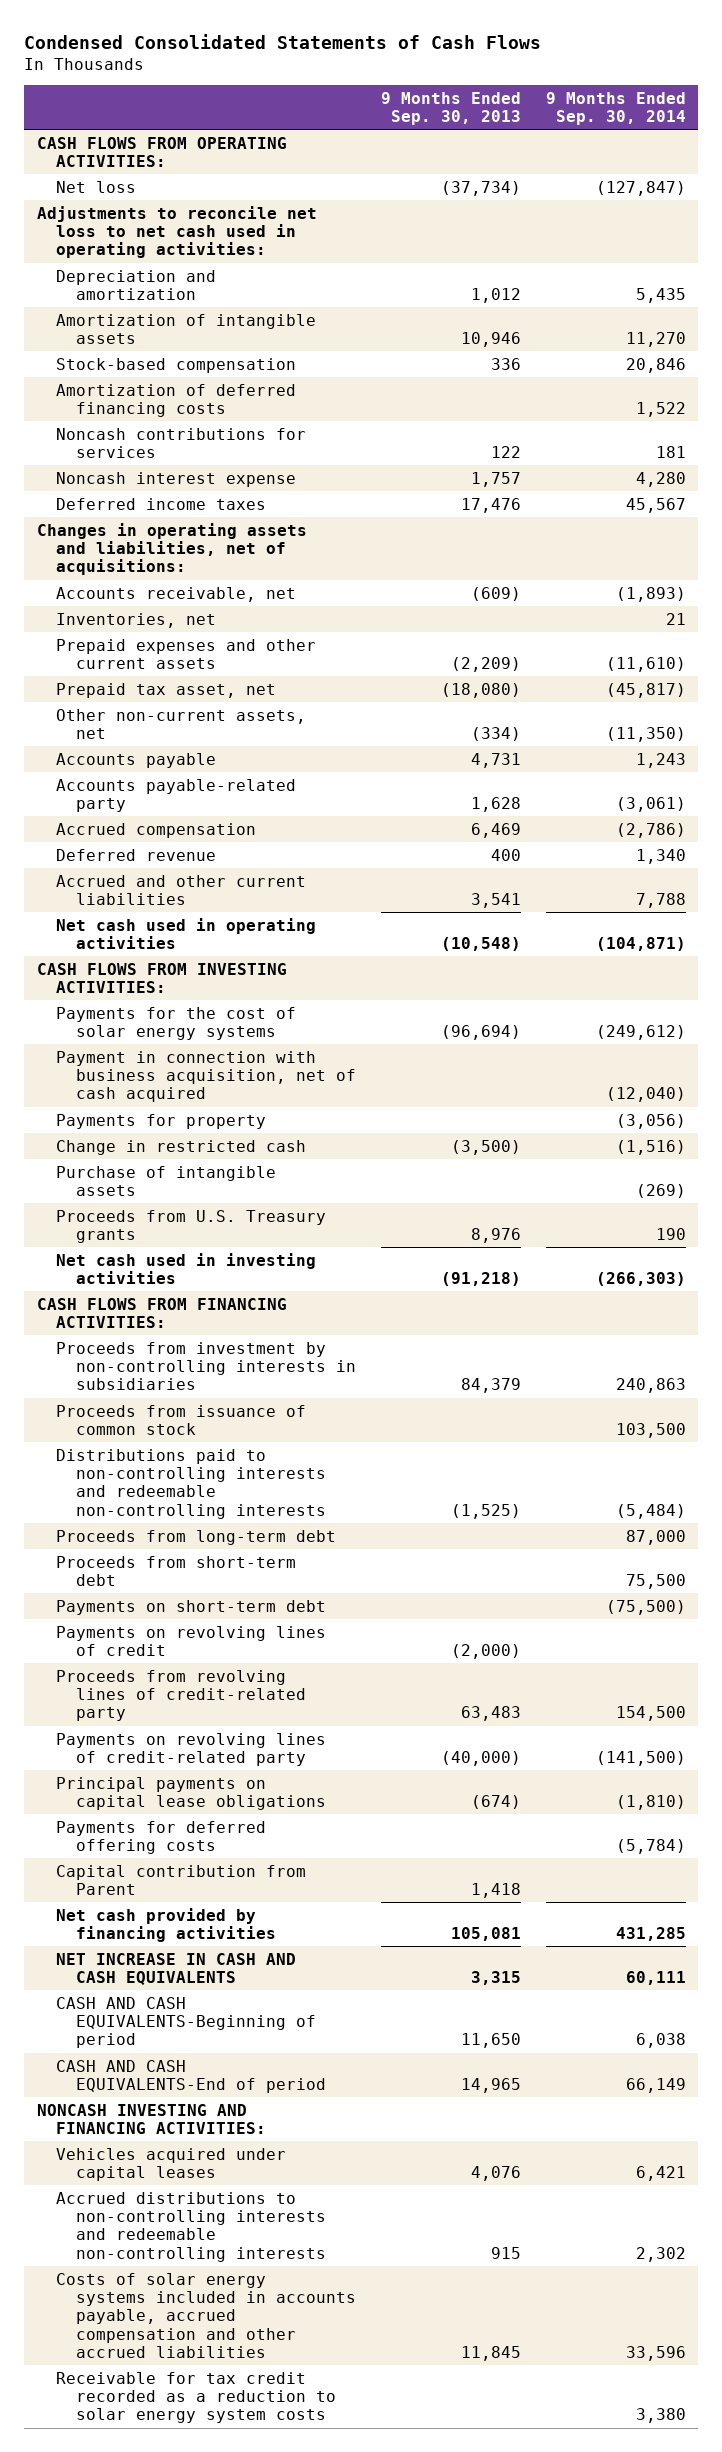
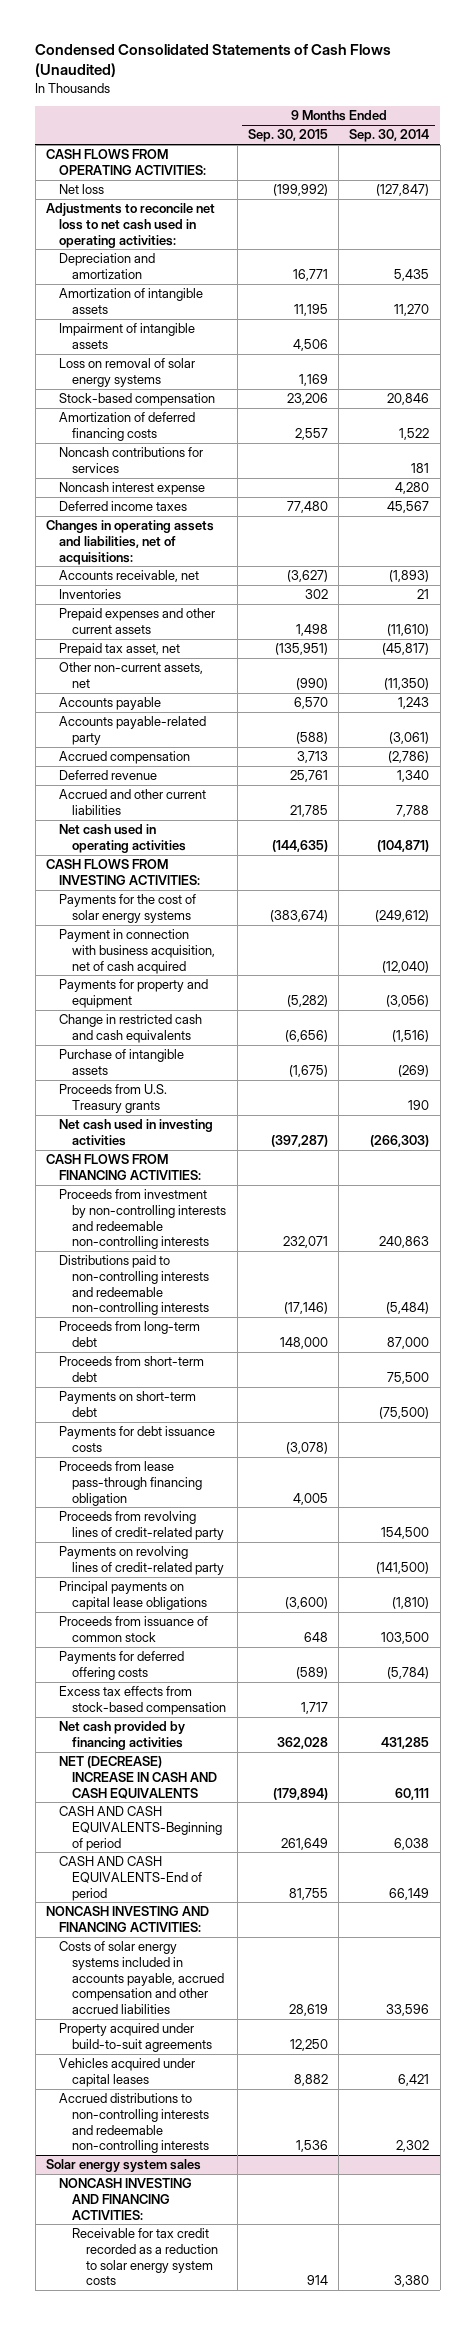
[24,33,542,49] Condensed Consolidated Statements of Cash Flows -> [35,44,392,78] Condensed Consolidated Statements of Cash Flows (Unaudited)
[380,91,521,126] 9 Months Ended Sep. 30, 2013 -> none
none -> [247,129,328,143] Sep. 30, 2015
none -> [59,323,196,349] Impairment of intangible assets
none -> [59,358,196,387] Loss on removal of solar energy systems
[56,612,217,628] Inventories, net -> [59,589,122,600] Inventories
[56,1113,267,1129] Payments for property -> [59,979,209,1008] Payments for property and equipment
[56,1139,307,1155] Change in restricted cash -> [59,1014,203,1043] Change in restricted cash and cash equivalents
[56,1341,357,1391] Proceeds from investment by non-controlling interests in subsidiaries -> [59,1189,227,1250] Proceeds from investment by non-controlling interests and redeemable non-controlling interests
[56,1625,327,1656] Payments on revolving lines of credit -> none
none -> [59,1426,216,1452] Payments for debt issuance costs
none -> [59,1461,203,1506] Proceeds from lease pass-through financing obligation
[56,1404,307,1435] Proceeds from issuance of common stock -> [59,1616,209,1642] Proceeds from issuance of common stock
[56,1864,307,1895] Capital contribution from Parent -> none
none -> [59,1686,227,1715] Excess tax effects from stock-based compensation
[56,1952,297,1985] NET INCREASE IN CASH AND CASH EQUIVALENTS -> [59,1756,218,1799] NET (DECREASE) INCREASE IN CASH AND CASH EQUIVALENTS
[56,2272,357,2359] Costs of solar energy systems included in accounts payable, accrued compensation and other accrued liabilities -> [59,1941,225,2014] Costs of solar energy systems included in accounts payable, accrued compensation and other accrued liabilities
none -> [59,2023,213,2052] Property acquired under build-to-suit agreements
none -> [45,2159,201,2173] Solar energy system sales
none -> [59,2178,193,2220] NONCASH INVESTING AND FINANCING ACTIVITIES:

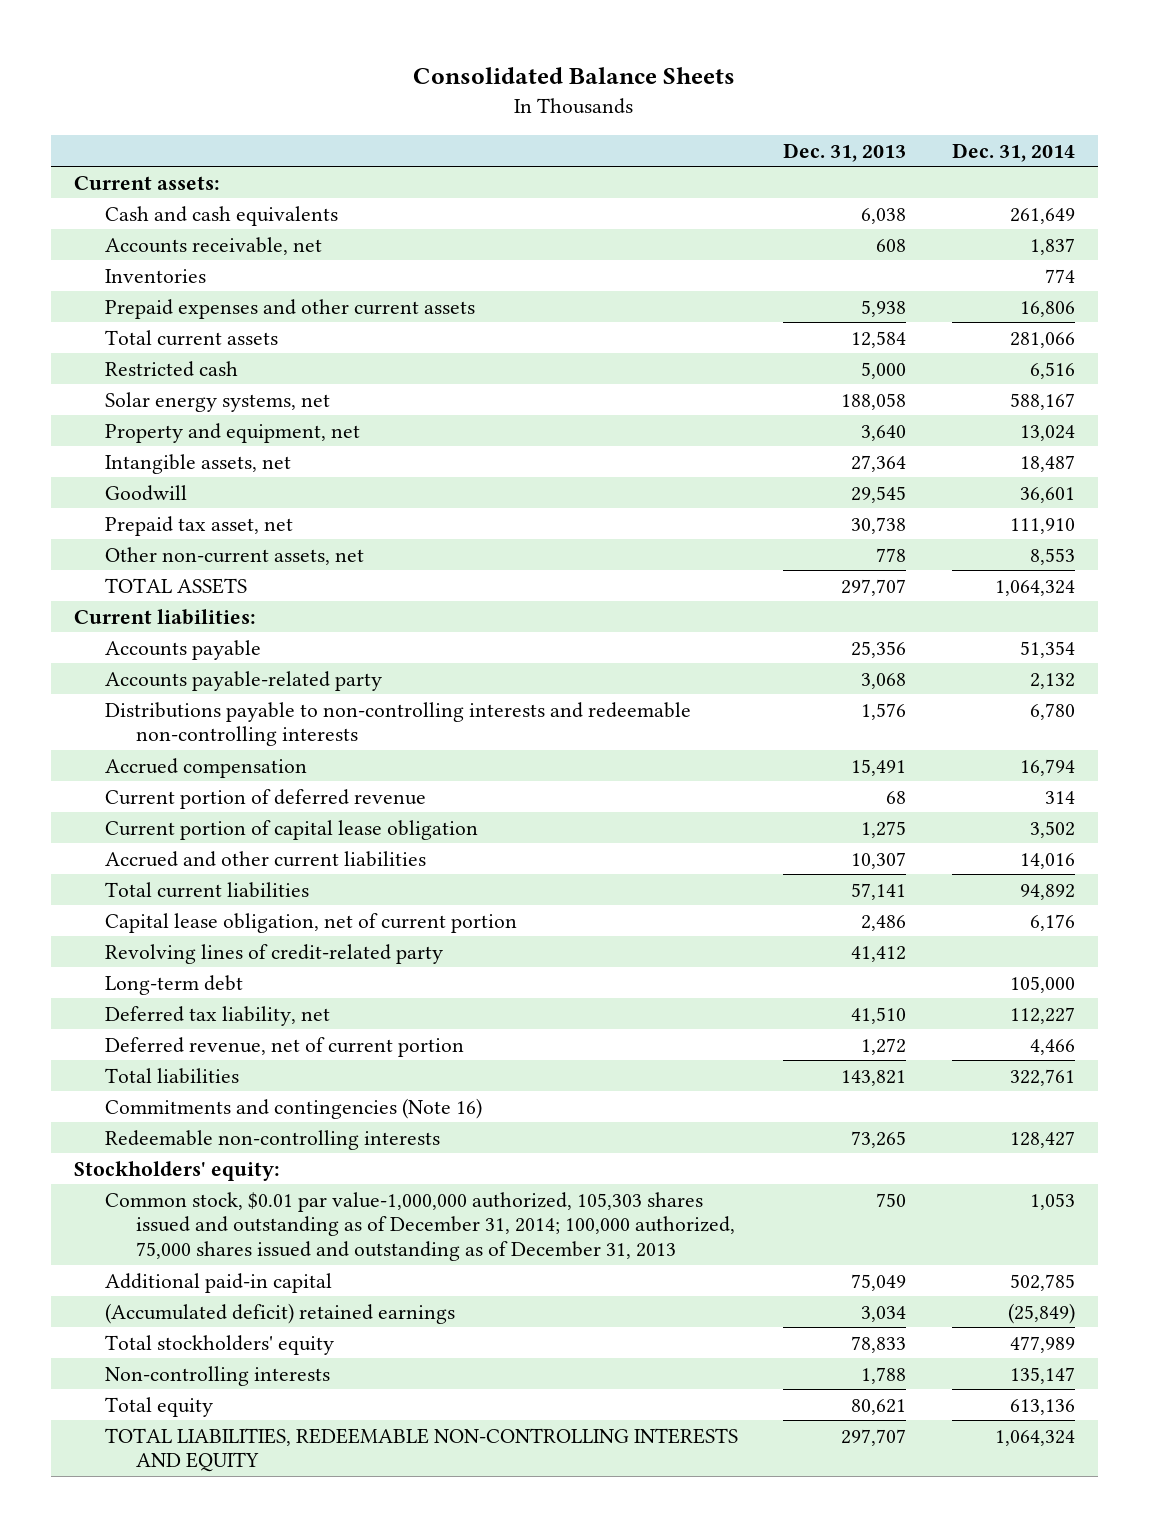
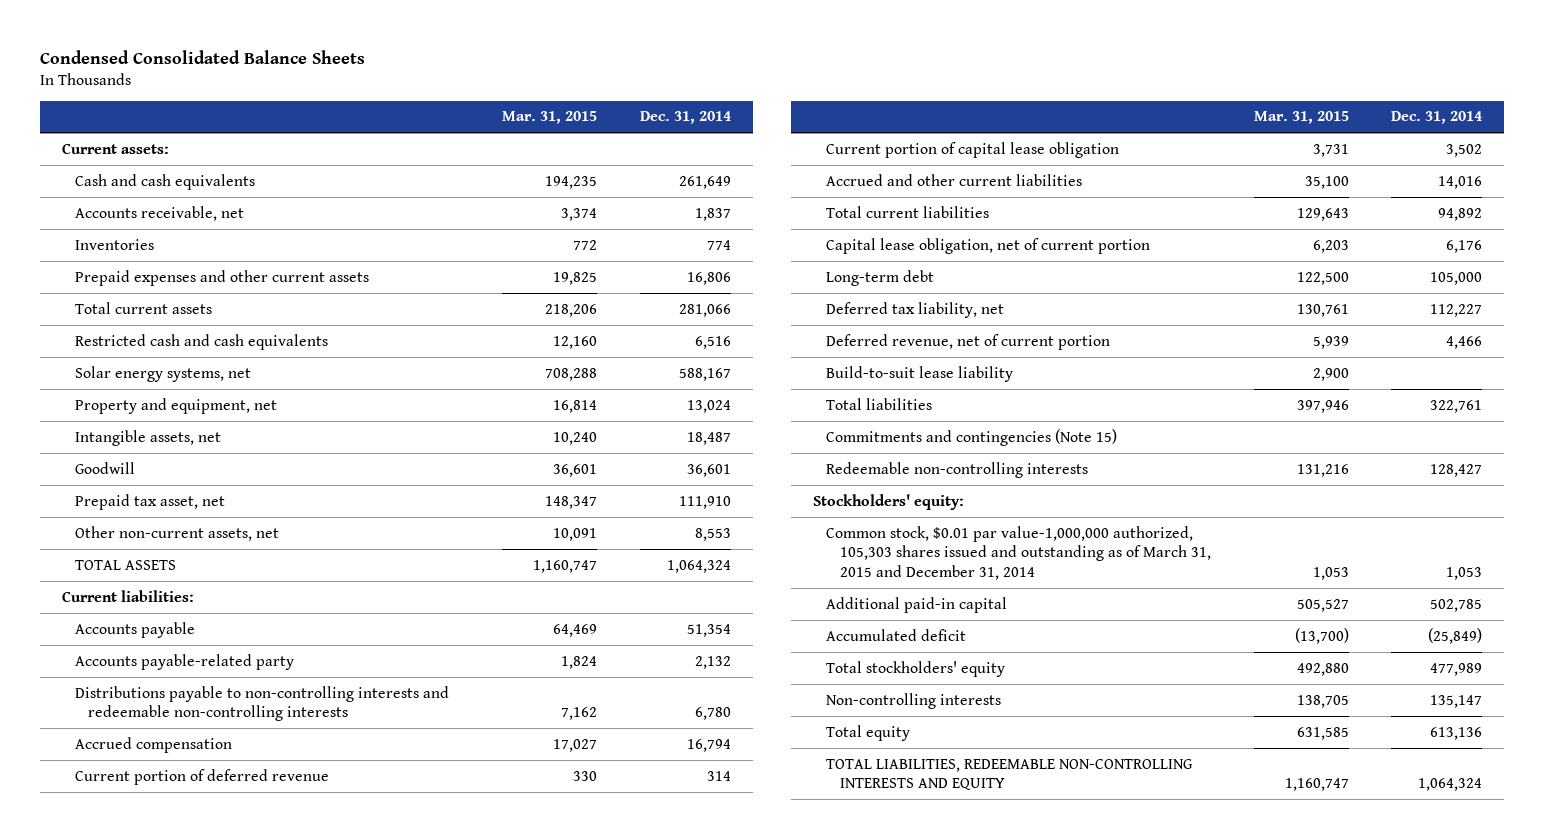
[413,67,736,85] Consolidated Balance Sheets -> [40,50,366,65] Condensed Consolidated Balance Sheets
[783,142,907,162] Dec. 31, 2013 -> none
none -> [502,111,598,125] Mar. 31, 2015
[104,360,238,377] Restricted cash -> [74,333,328,350] Restricted cash and cash equivalents
[104,943,443,964] Revolving lines of credit-related party -> none
none -> [826,365,1014,382] Build-to-suit lease liability
[104,1097,482,1119] Commitments and contingencies (Note 16) -> [826,428,1118,446] Commitments and contingencies (Note 15)
[104,1191,735,1262] Common stock, $0.01 par value-1,000,000 authorized, 105,303 shares issued and outstanding as of December 31, 2014; 100,000 authorized, 75,000 shares issued and outstanding as of December 31, 2013 -> [826,525,1211,581] Common stock, $0.01 par value-1,000,000 authorized, 105,303 shares issued and outstanding as of March 31, 2015 and December 31, 2014
[104,1302,455,1324] (Accumulated deficit) retained earnings -> [826,628,967,641] Accumulated deficit

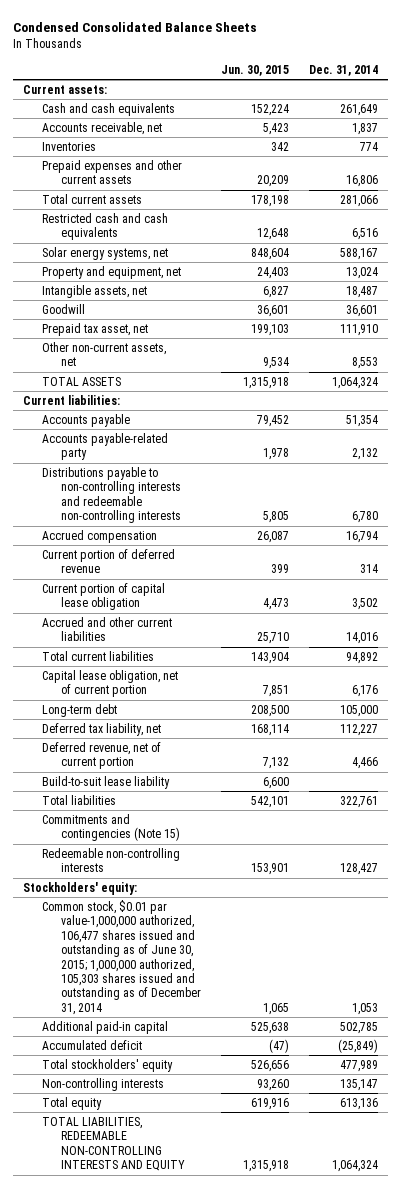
[502,111,598,125] Mar. 31, 2015 -> none
none -> [221,64,290,76] Jun. 30, 2015
[826,525,1211,581] Common stock, $0.01 par value-1,000,000 authorized, 105,303 shares issued and outstanding as of March 31, 2015 and December 31, 2014 -> [42,899,202,1015] Common stock, $0.01 par value-1,000,000 authorized, 106,477 shares issued and outstanding as of June 30, 2015; 1,000,000 authorized, 105,303 shares issued and outstanding as of December 31, 2014

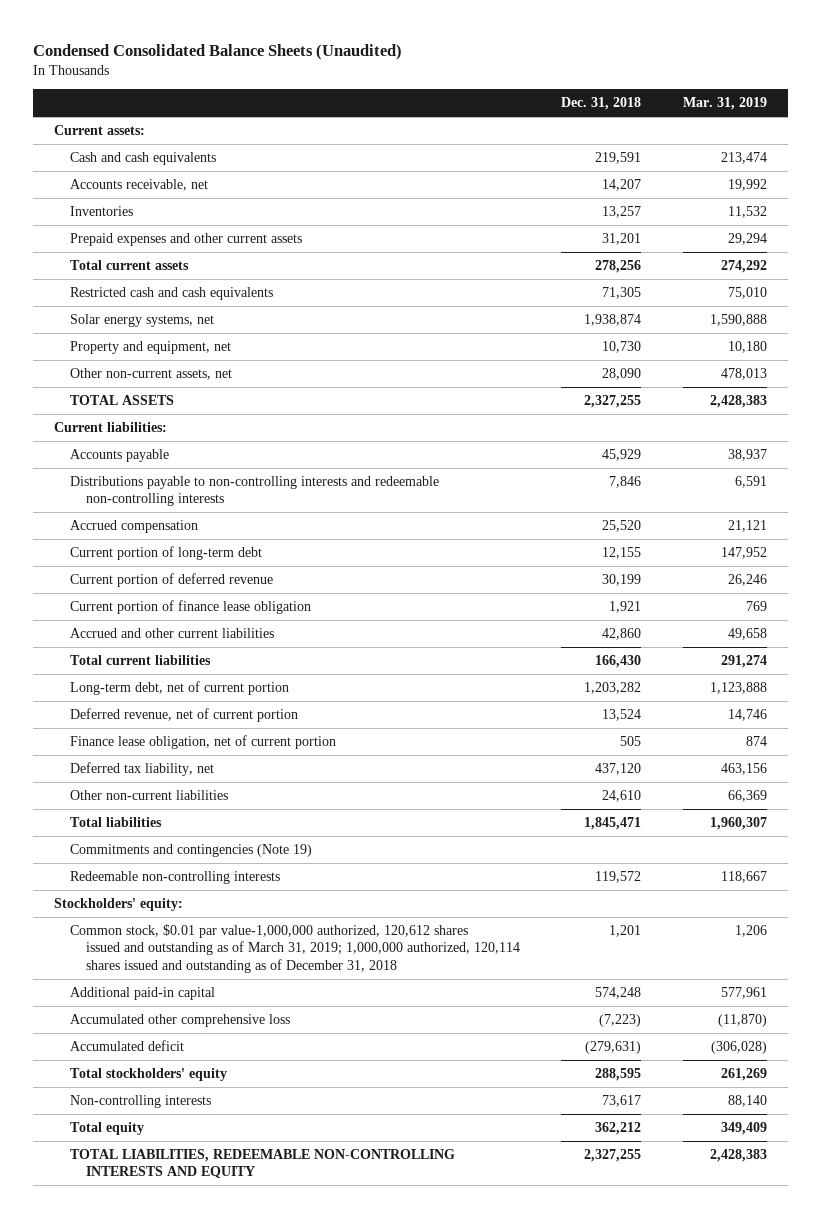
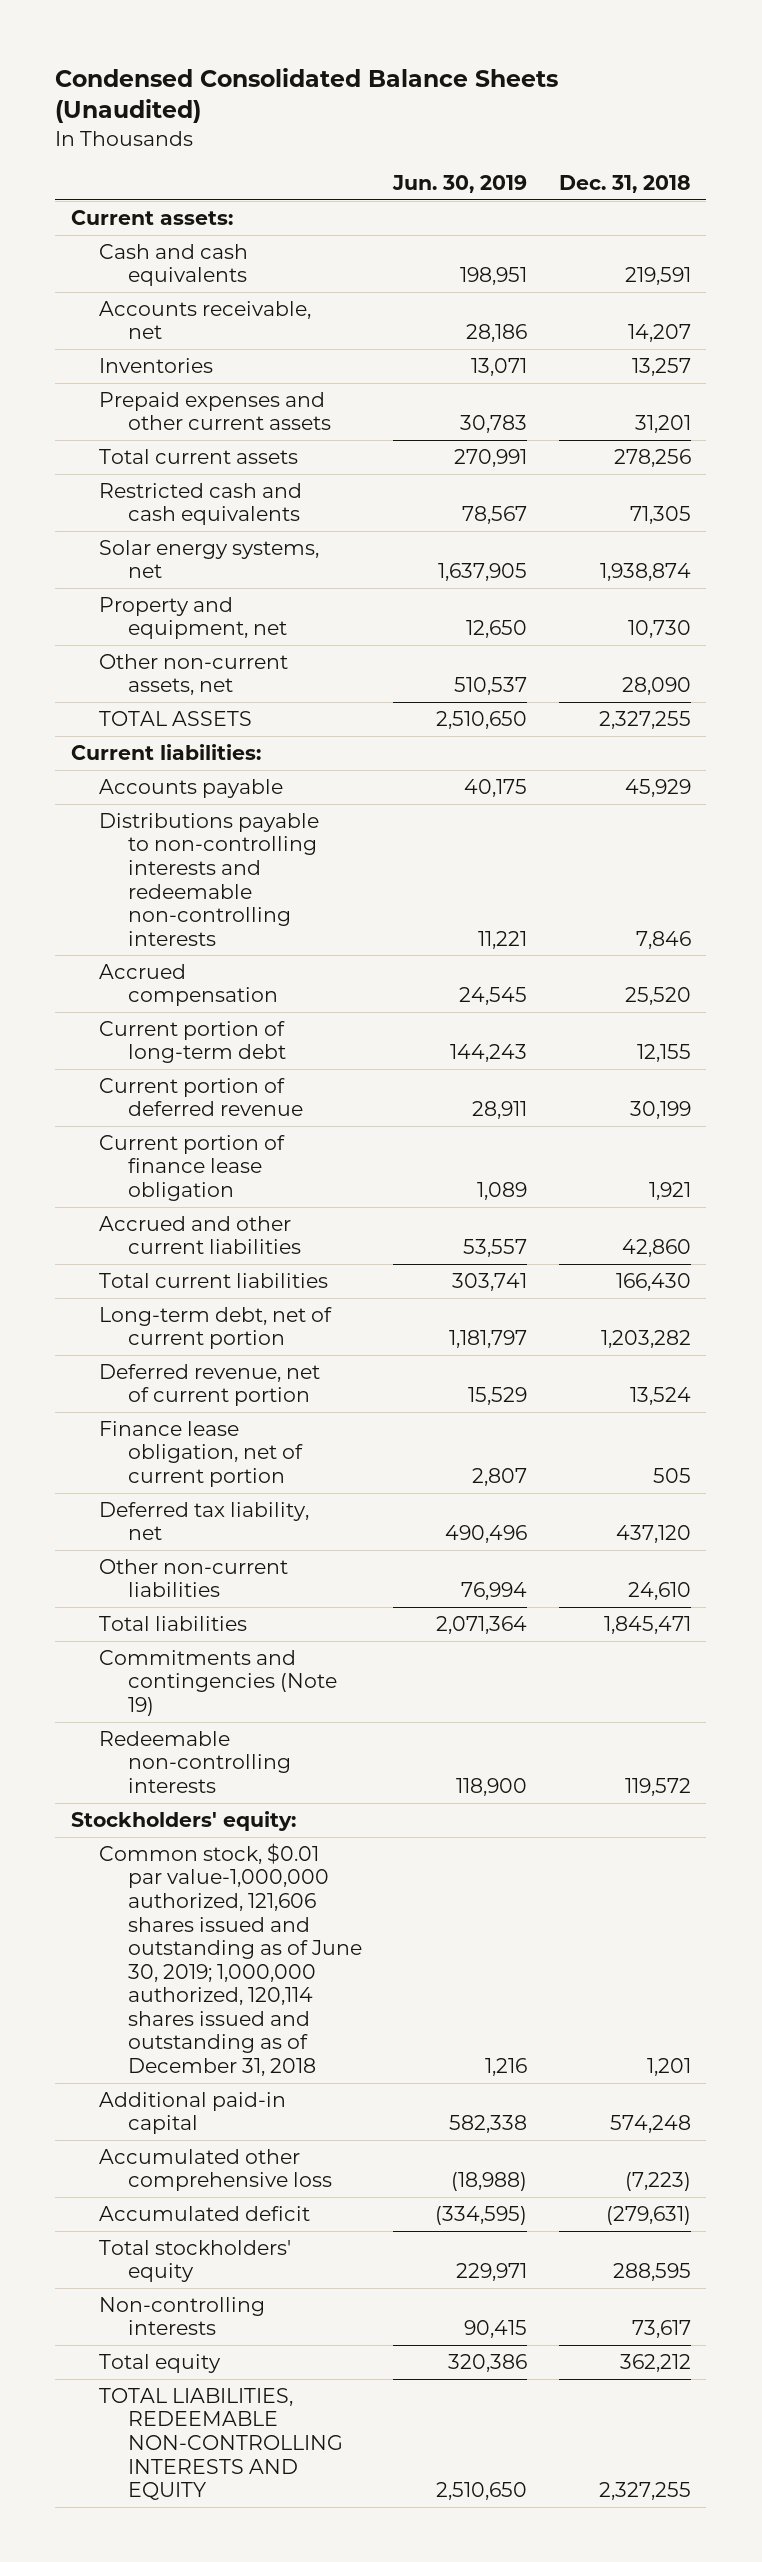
[682,97,767,111] Mar. 31, 2019 -> none
none -> [392,174,528,193] Jun. 30, 2019
[70,924,520,973] Common stock, $0.01 par value-1,000,000 authorized, 120,612 shares issued and outstanding as of March 31, 2019; 1,000,000 authorized, 120,114 shares issued and outstanding as of December 31, 2018 -> [99,1842,363,2076] Common stock, $0.01 par value-1,000,000 authorized, 121,606 shares issued and outstanding as of June 30, 2019; 1,000,000 authorized, 120,114 shares issued and outstanding as of December 31, 2018

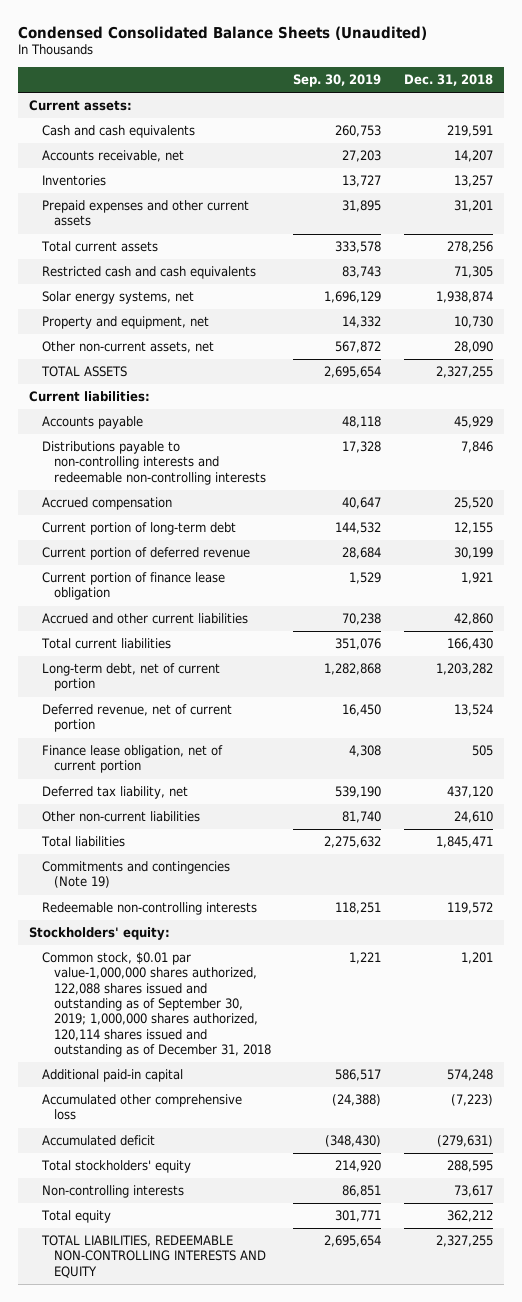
[392,174,528,193] Jun. 30, 2019 -> none
none -> [293,74,382,88] Sep. 30, 2019
[99,1842,363,2076] Common stock, $0.01 par value-1,000,000 authorized, 121,606 shares issued and outstanding as of June 30, 2019; 1,000,000 authorized, 120,114 shares issued and outstanding as of December 31, 2018 -> [41,952,272,1058] Common stock, $0.01 par value-1,000,000 shares authorized, 122,088 shares issued and outstanding as of September 30, 2019; 1,000,000 shares authorized, 120,114 shares issued and outstanding as of December 31, 2018

